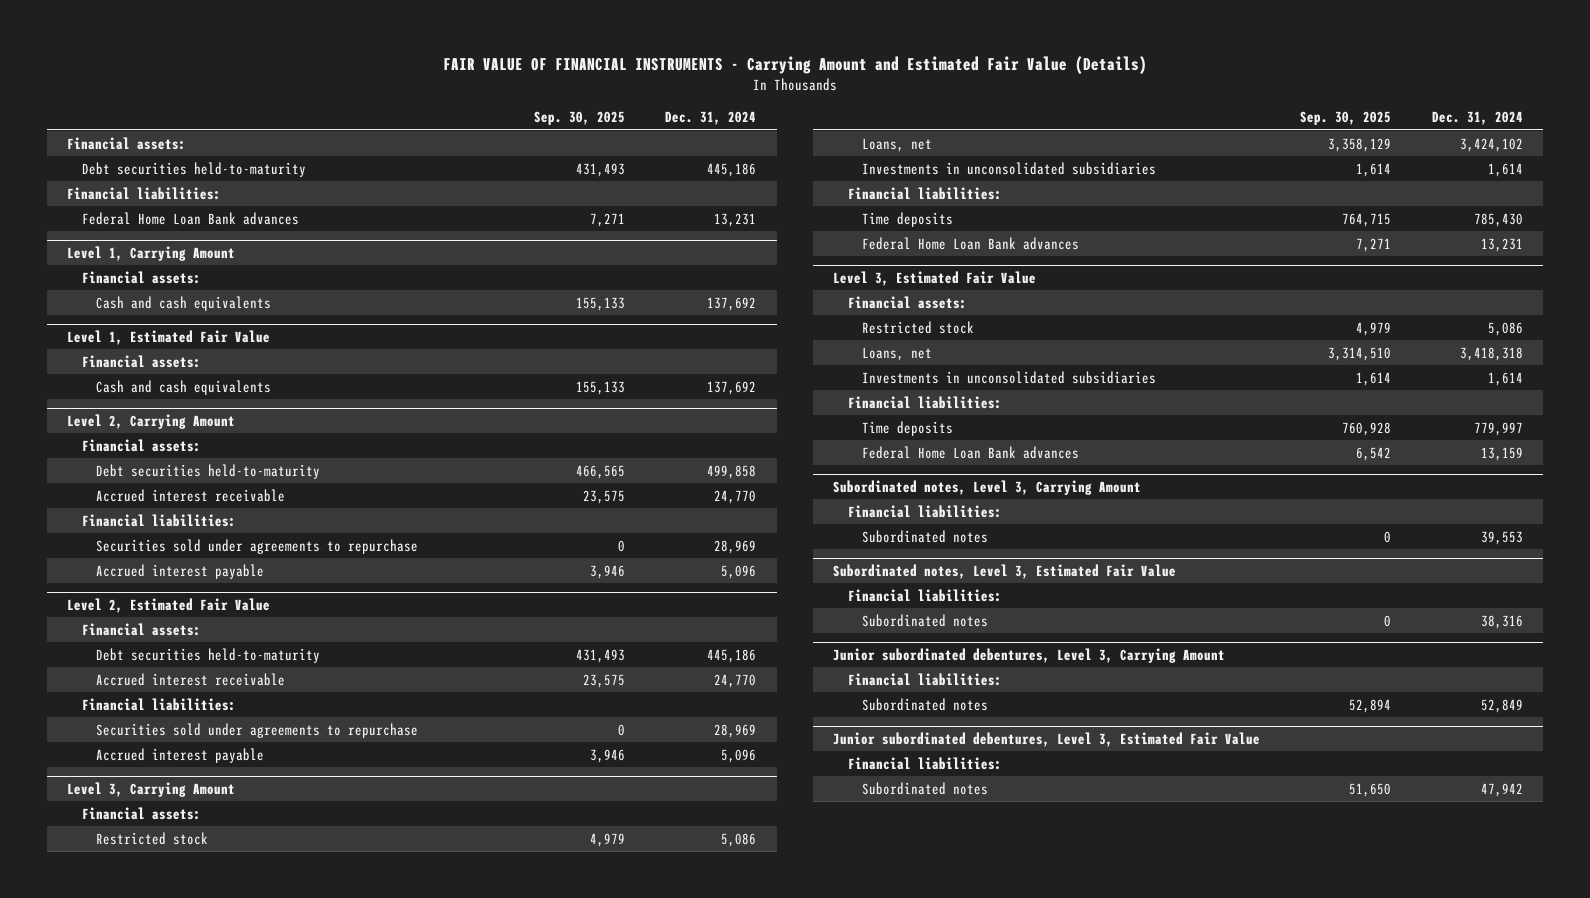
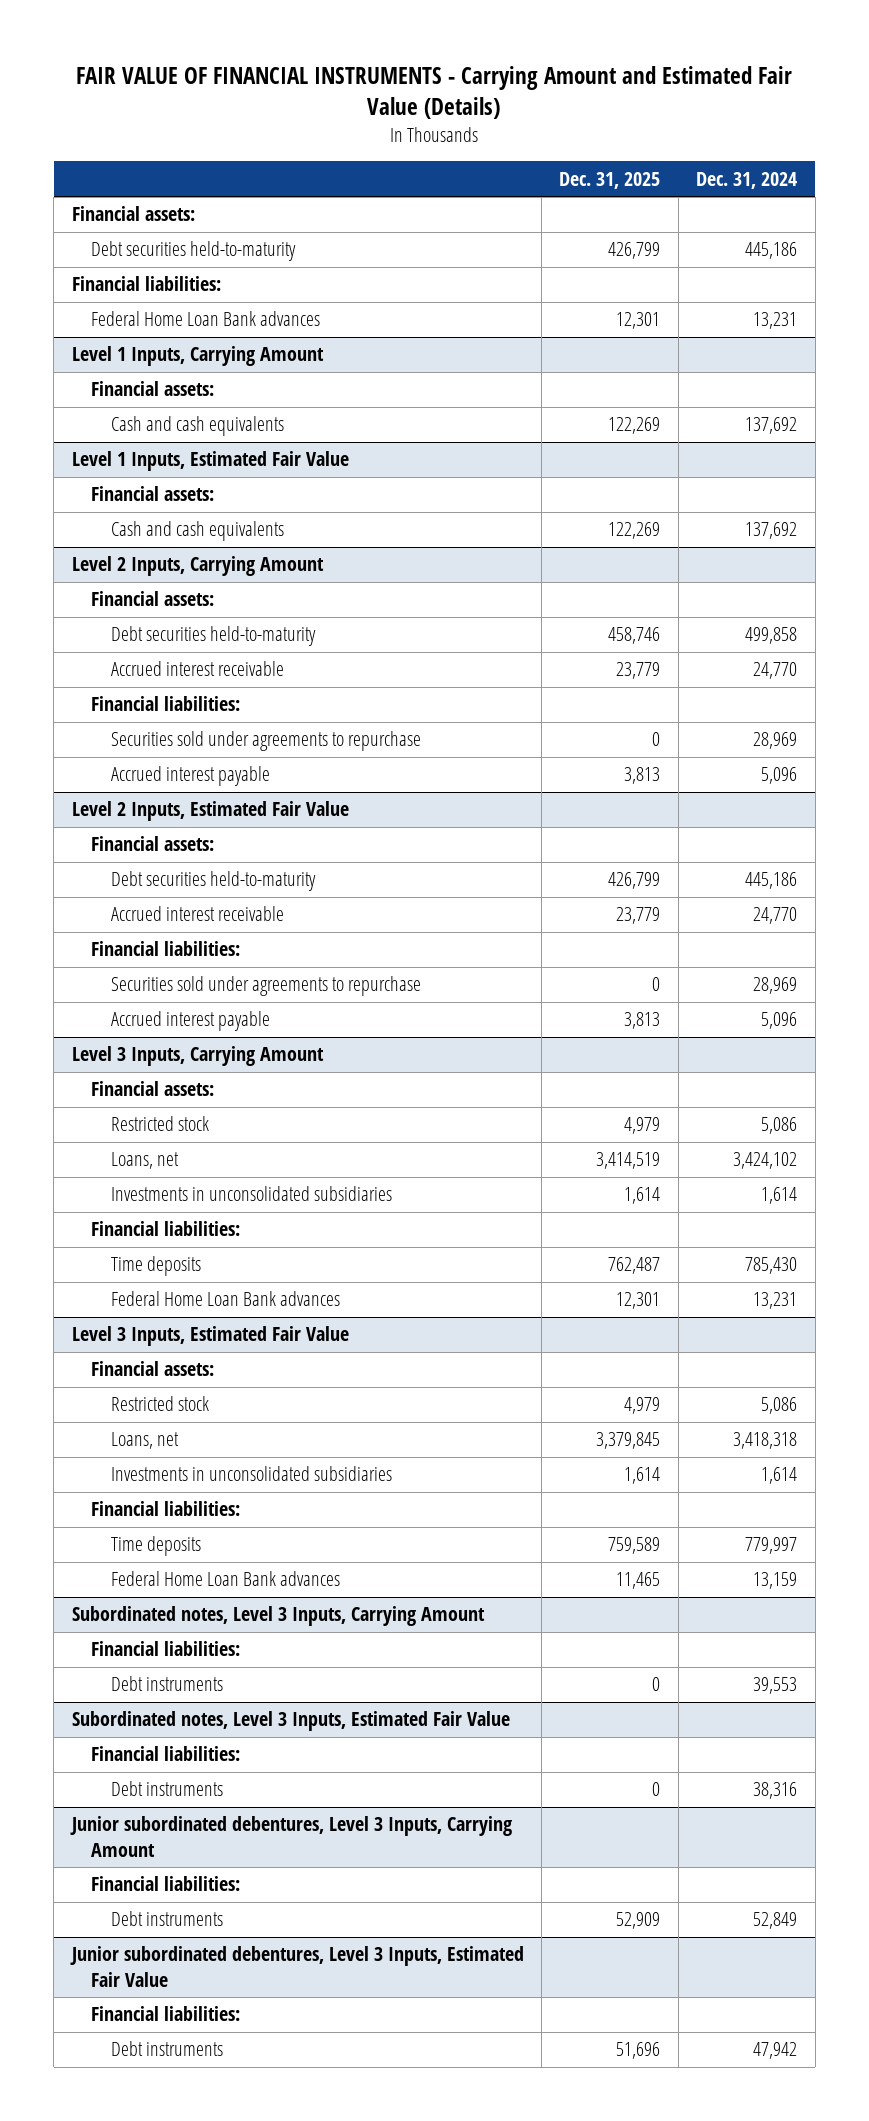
[534,111,626,126] Sep. 30, 2025 -> none
none -> [559,171,661,189] Dec. 31, 2025
[67,245,236,261] Level 1, Carrying Amount -> [71,346,324,367] Level 1 Inputs, Carrying Amount
[67,329,271,345] Level 1, Estimated Fair Value -> [71,451,349,472] Level 1 Inputs, Estimated Fair Value
[67,413,236,429] Level 2, Carrying Amount -> [71,556,324,577] Level 2 Inputs, Carrying Amount
[67,597,271,613] Level 2, Estimated Fair Value -> [71,801,349,822] Level 2 Inputs, Estimated Fair Value
[67,781,236,797] Level 3, Carrying Amount -> [71,1046,324,1067] Level 3 Inputs, Carrying Amount
[833,270,1037,286] Level 3, Estimated Fair Value -> [71,1326,349,1347] Level 3 Inputs, Estimated Fair Value
[833,479,1142,495] Subordinated notes, Level 3, Carrying Amount -> [71,1606,485,1627] Subordinated notes, Level 3 Inputs, Carrying Amount
[862,529,989,543] Subordinated notes -> [110,1676,223,1692] Debt instruments
[833,563,1177,579] Subordinated notes, Level 3, Estimated Fair Value -> [71,1711,510,1732] Subordinated notes, Level 3 Inputs, Estimated Fair Value
[862,613,989,627] Subordinated notes -> [110,1781,223,1797] Debt instruments
[833,647,1226,663] Junior subordinated debentures, Level 3, Carrying Amount -> [69,1816,512,1857] Junior subordinated debentures, Level 3 Inputs, Carrying Amount
[862,697,989,711] Subordinated notes -> [110,1911,223,1927] Debt instruments
[833,731,1261,747] Junior subordinated debentures, Level 3, Estimated Fair Value -> [69,1946,524,1987] Junior subordinated debentures, Level 3 Inputs, Estimated Fair Value
[862,781,989,795] Subordinated notes -> [110,2041,223,2057] Debt instruments

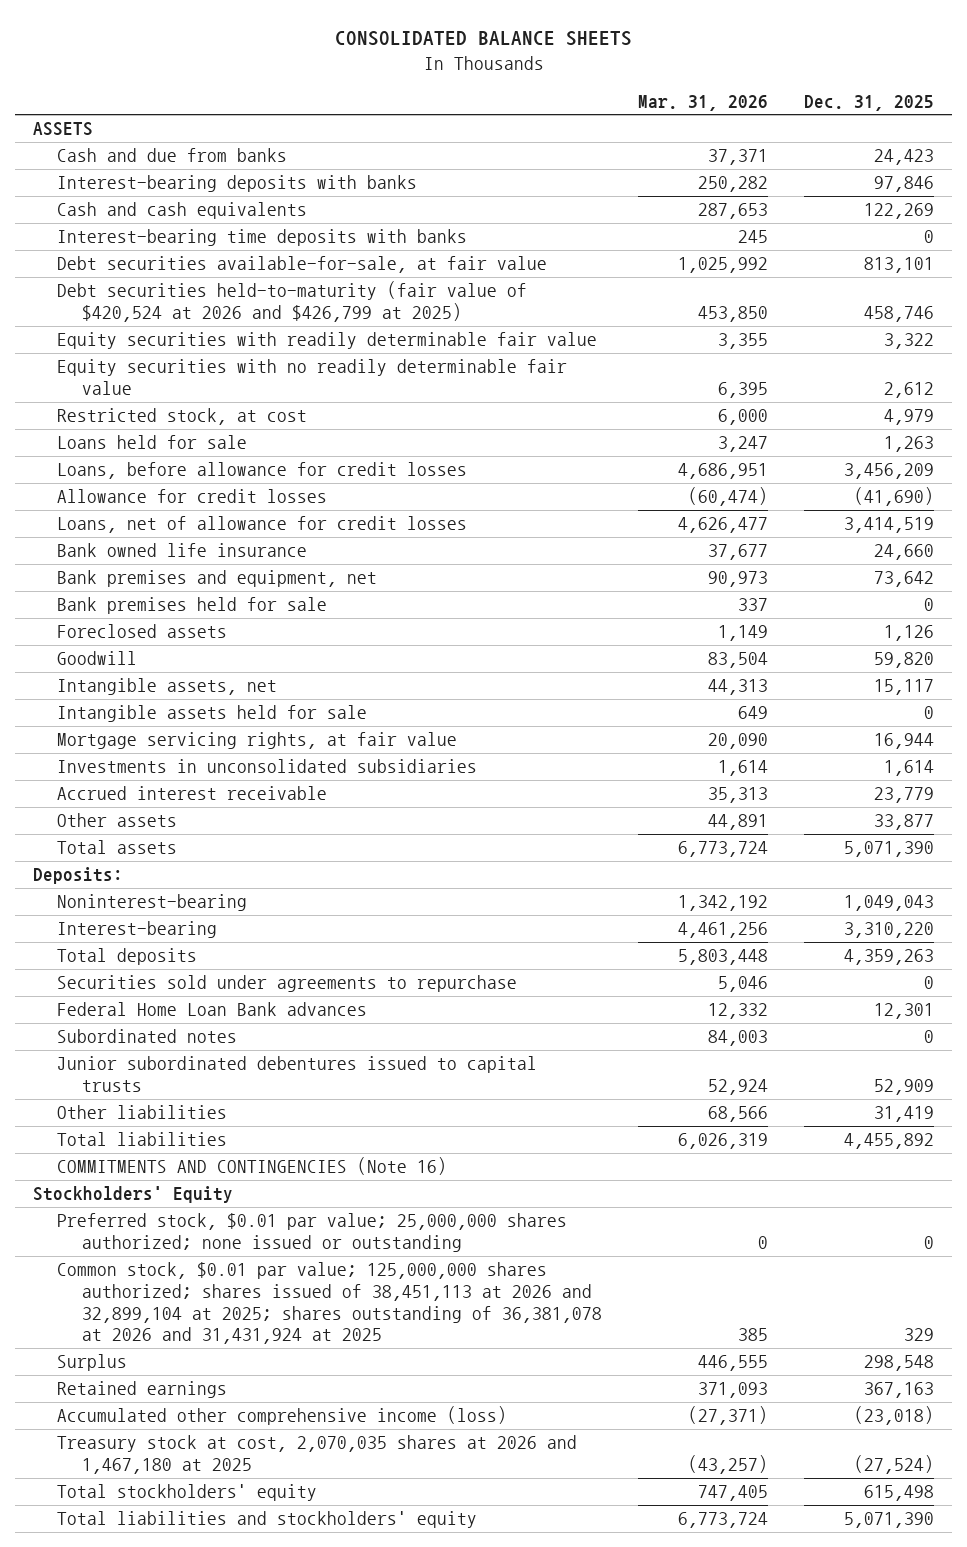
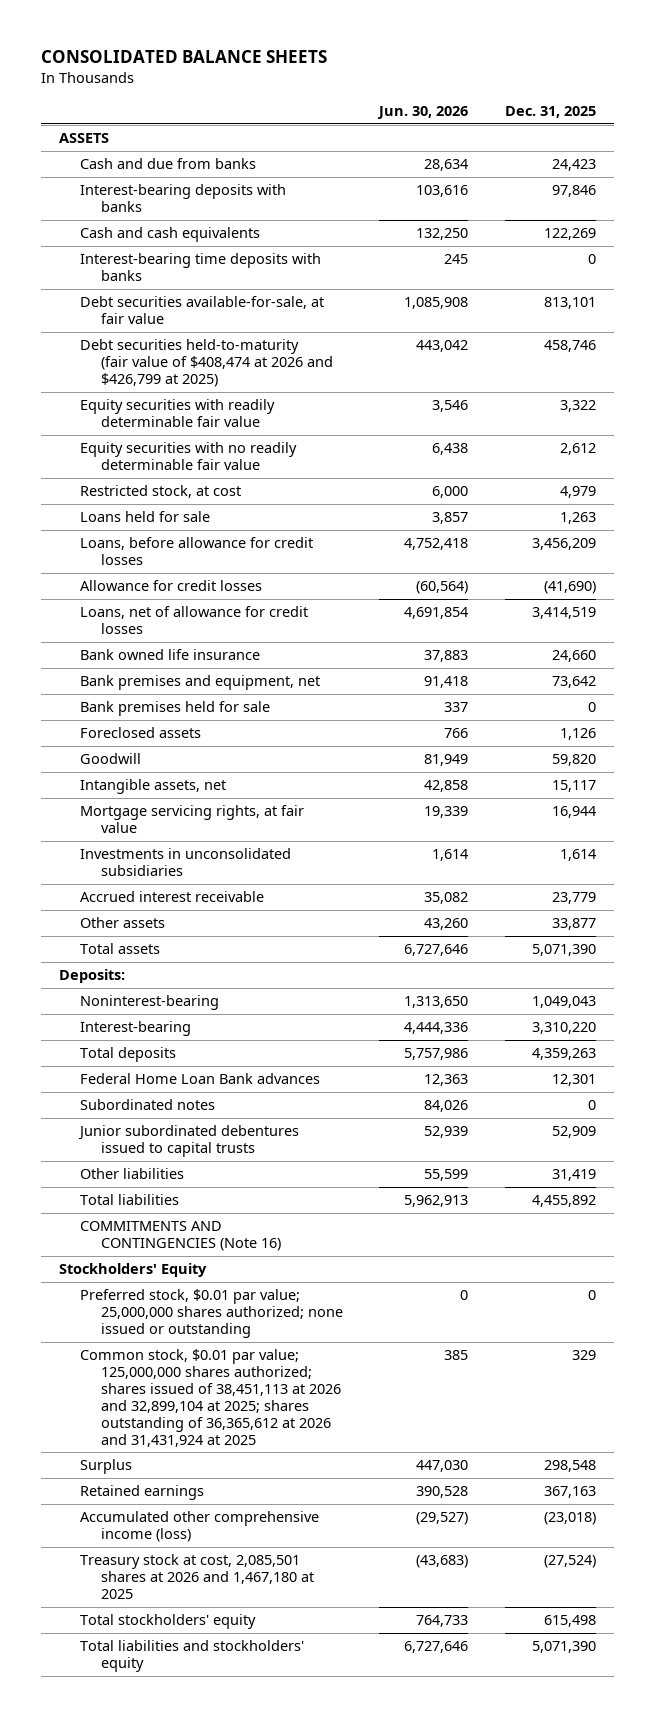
[637,94,768,111] Mar. 31, 2026 -> none
none -> [377,106,469,120] Jun. 30, 2026
[57,281,528,323] Debt securities held-to-maturity (fair value of $420,524 at 2026 and $426,799 at 2025) -> [79,339,333,387] Debt securities held-to-maturity (fair value of $408,474 at 2026 and $426,799 at 2025)
[57,705,368,723] Intangible assets held for sale -> none
[57,975,518,993] Securities sold under agreements to repurchase -> none
[57,1262,602,1345] Common stock, $0.01 par value; 125,000,000 shares authorized; shares issued of 38,451,113 at 2026 and 32,899,104 at 2025; shares outstanding of 36,381,078 at 2026 and 31,431,924 at 2025 -> [79,1349,341,1447] Common stock, $0.01 par value; 125,000,000 shares authorized; shares issued of 38,451,113 at 2026 and 32,899,104 at 2025; shares outstanding of 36,365,612 at 2026 and 31,431,924 at 2025
[57,1435,578,1475] Treasury stock at cost, 2,070,035 shares at 2026 and 1,467,180 at 2025 -> [79,1554,314,1599] Treasury stock at cost, 2,085,501 shares at 2026 and 1,467,180 at 2025

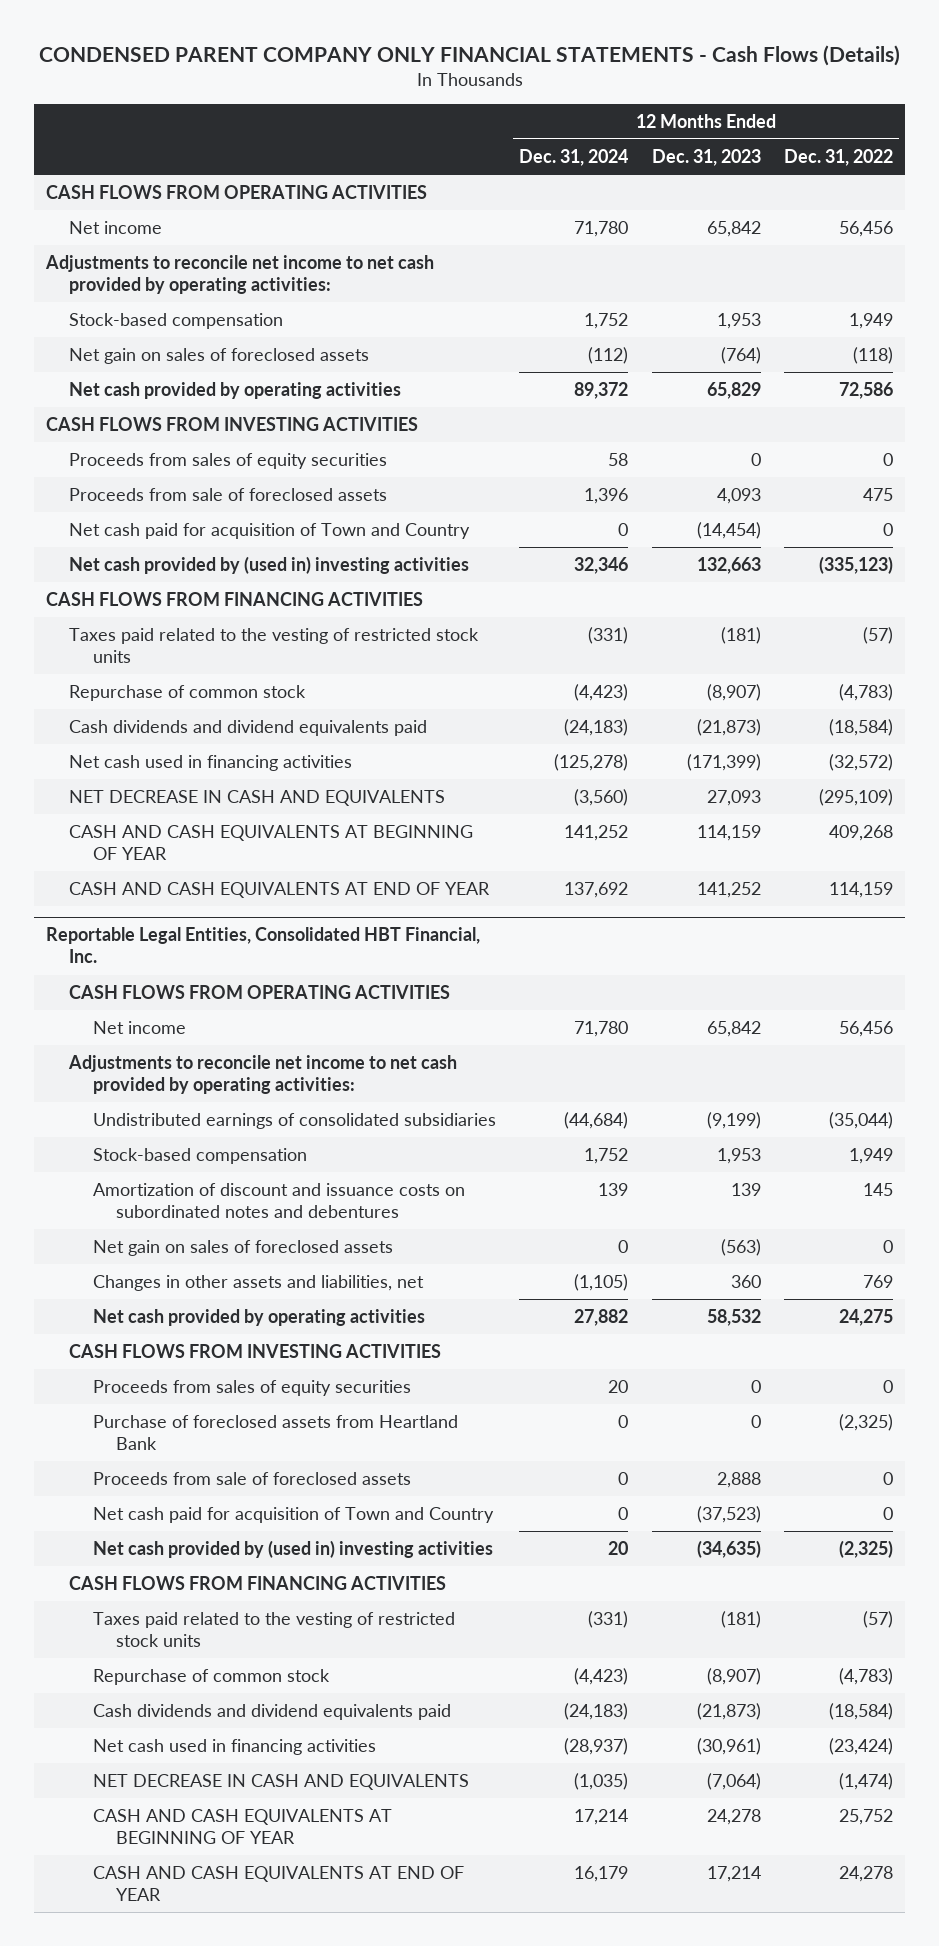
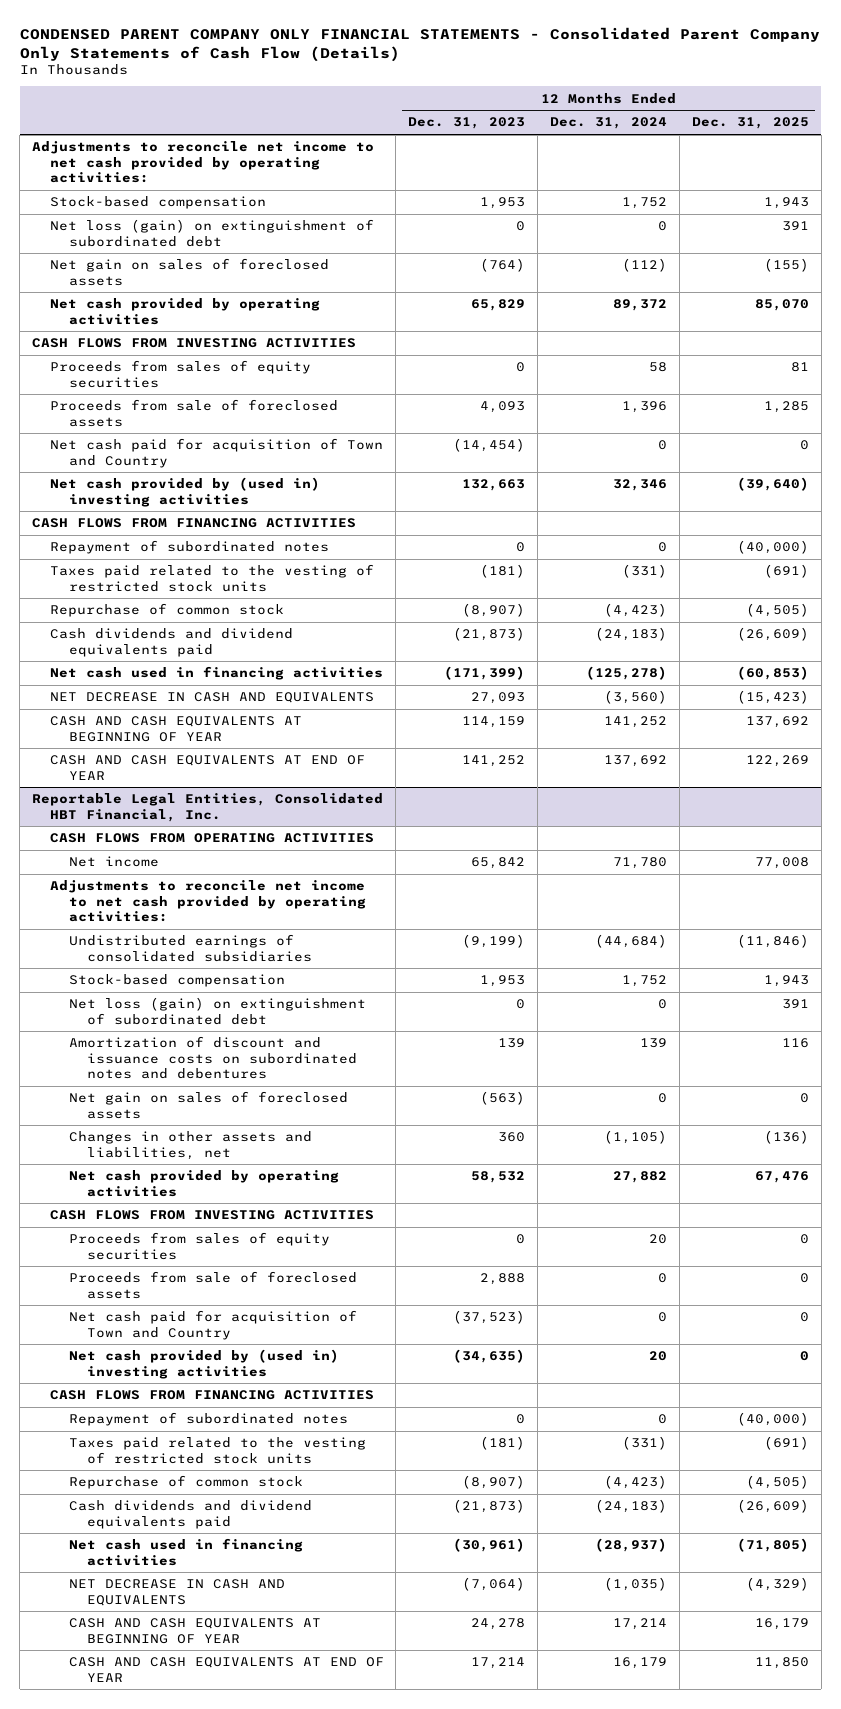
[38,44,900,66] CONDENSED PARENT COMPANY ONLY FINANCIAL STATEMENTS - Cash Flows (Details) -> [19,26,820,62] CONDENSED PARENT COMPANY ONLY FINANCIAL STATEMENTS - Consolidated Parent Company Only Statements of Cash Flow (Details)
[784,148,894,166] Dec. 31, 2022 -> none
none -> [691,117,809,130] Dec. 31, 2025
[46,184,428,199] CASH FLOWS FROM OPERATING ACTIVITIES -> none
[69,220,163,234] Net income -> none
none -> [50,219,375,247] Net loss (gain) on extinguishment of subordinated debt
none -> [50,540,330,555] Repayment of subordinated notes
none -> [68,997,366,1025] Net loss (gain) on extinguishment of subordinated debt
[92,1414,458,1451] Purchase of foreclosed assets from Heartland Bank -> none
none -> [68,1412,348,1427] Repayment of subordinated notes

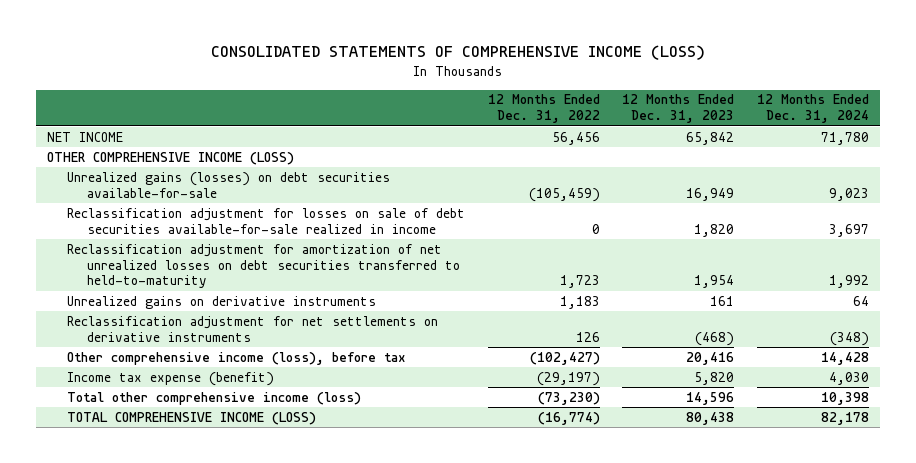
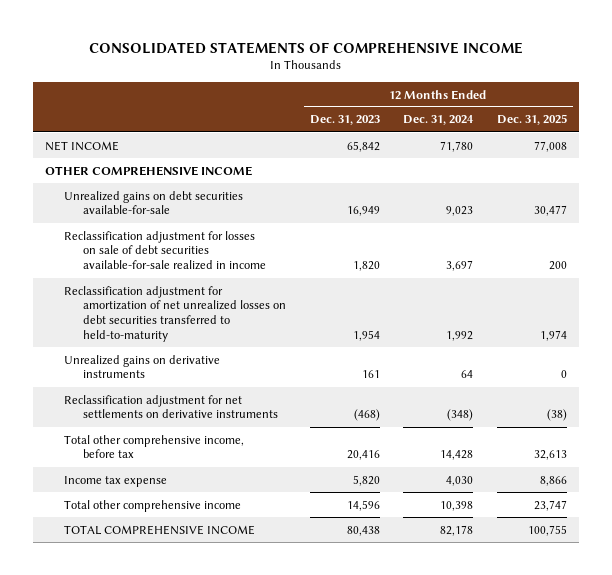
[211,45,706,61] CONSOLIDATED STATEMENTS OF COMPREHENSIVE INCOME (LOSS) -> [88,41,523,54] CONSOLIDATED STATEMENTS OF COMPREHENSIVE INCOME
[487,94,600,124] 12 Months Ended Dec. 31, 2022 -> none
none -> [496,114,567,126] Dec. 31, 2025
[47,151,295,165] OTHER COMPREHENSIVE INCOME (LOSS) -> [44,165,252,176] OTHER COMPREHENSIVE INCOME
[67,171,391,198] Unrealized gains (losses) on debt securities available-for-sale -> [63,190,243,215] Unrealized gains on debt securities available-for-sale
[67,351,407,365] Other comprehensive income (loss), before tax -> [63,434,244,459] Total other comprehensive income, before tax
[67,371,275,386] Income tax expense (benefit) -> [63,475,167,487] Income tax expense
[67,391,362,405] Total other comprehensive income (loss) -> [63,499,241,512] Total other comprehensive income
[67,411,317,425] TOTAL COMPREHENSIVE INCOME (LOSS) -> [63,524,255,535] TOTAL COMPREHENSIVE INCOME

